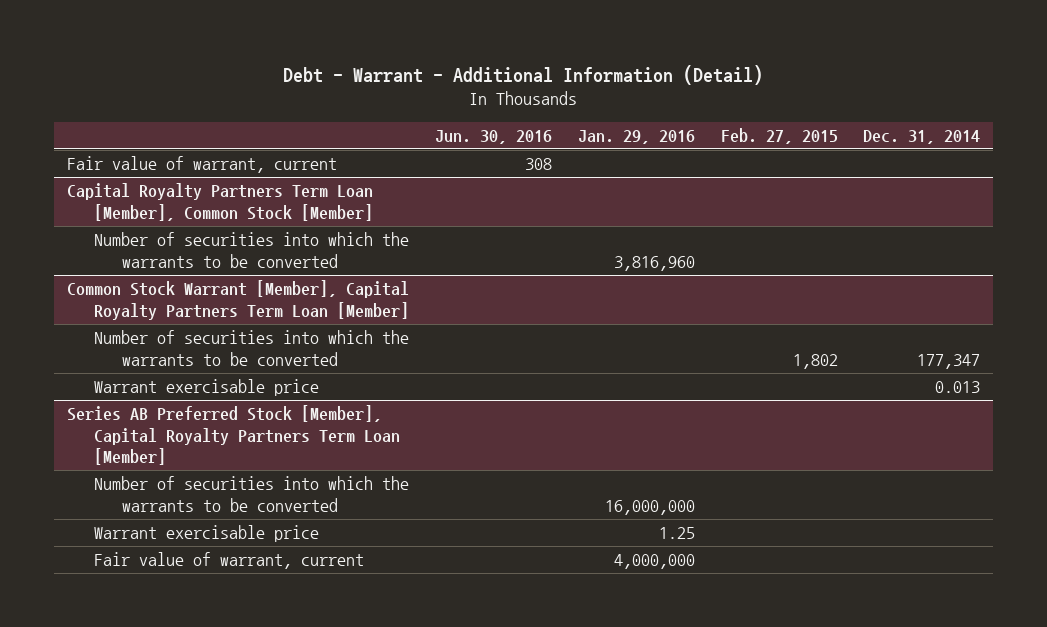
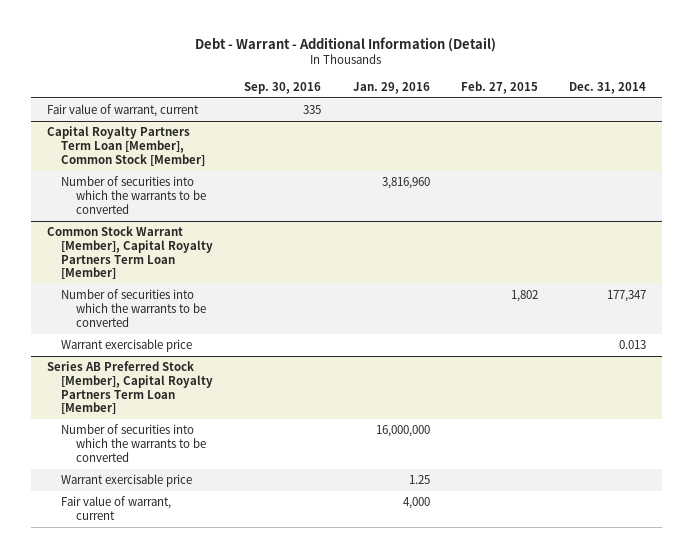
[434,129,552,144] Jun. 30, 2016 -> none
none -> [244,82,322,95] Sep. 30, 2016
[613,554,695,570] 4,000,000 -> [402,497,430,510] 4,000

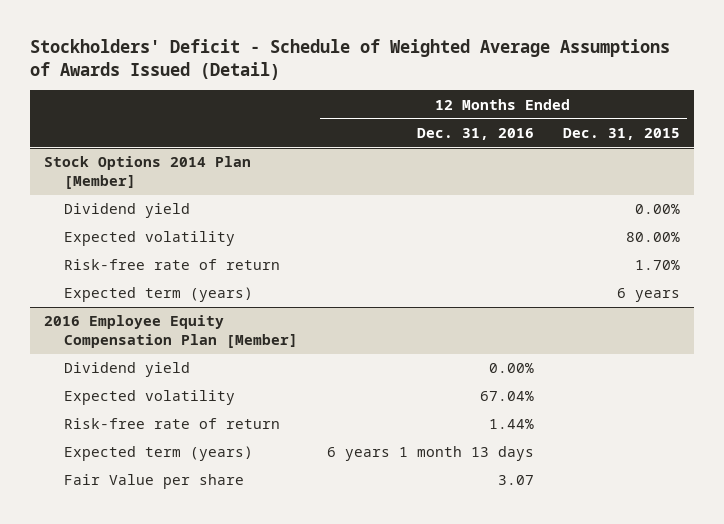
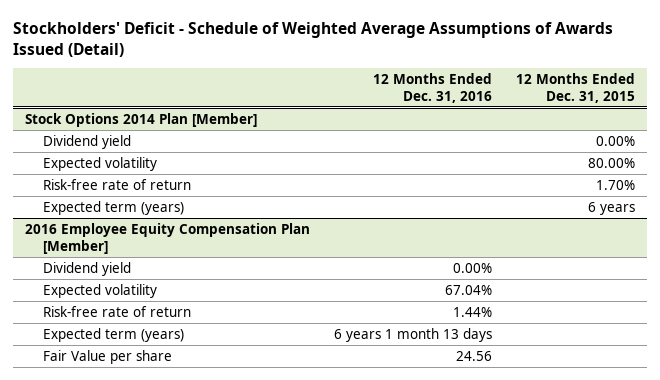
[497,475,534,486] 3.07 -> [456,350,493,361] 24.56

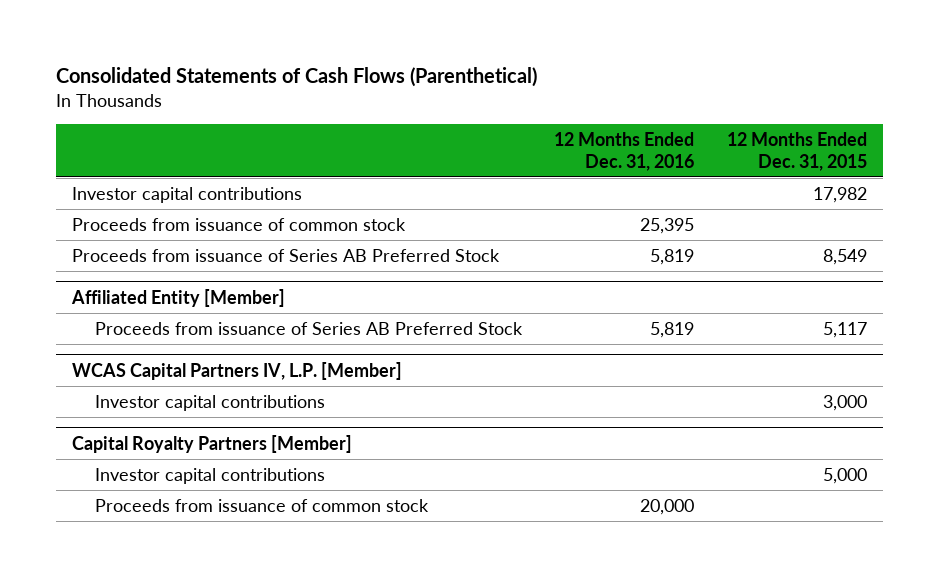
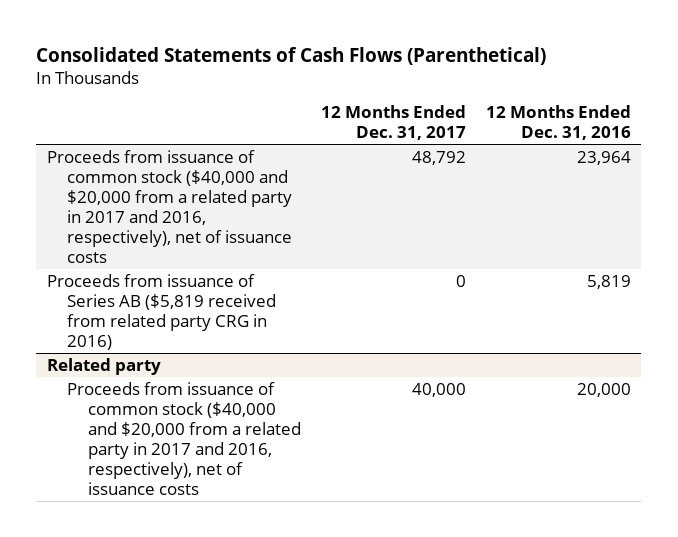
[726,131,867,171] 12 Months Ended Dec. 31, 2015 -> none
none -> [321,105,467,141] 12 Months Ended Dec. 31, 2017
[72,186,303,203] Investor capital contributions -> none
[94,321,523,335] Proceeds from issuance of Series AB Preferred Stock -> none
[72,361,403,380] WCAS Capital Partners IV, L.P. [Member] -> none
[94,394,325,411] Investor capital contributions -> none
[72,434,353,453] Capital Royalty Partners [Member] -> none
[94,467,325,484] Investor capital contributions -> none
[94,498,429,512] Proceeds from issuance of common stock -> none
[72,217,407,231] Proceeds from issuance of common stock -> [46,150,293,263] Proceeds from issuance of common stock ($40,000 and $20,000 from a related party in 2017 and 2016, respectively), net of issuance costs
[640,217,695,234] 25,395 -> [577,151,632,166] 23,964
[72,248,501,262] Proceeds from issuance of Series AB Preferred Stock -> [46,274,277,350] Proceeds from issuance of Series AB ($5,819 received from related party CRG in 2016)
[71,288,286,307] Affiliated Entity [Member] -> [46,358,161,376] Related party
none -> [67,382,302,495] Proceeds from issuance of common stock ($40,000 and $20,000 from a related party in 2017 and 2016, respectively), net of issuance costs

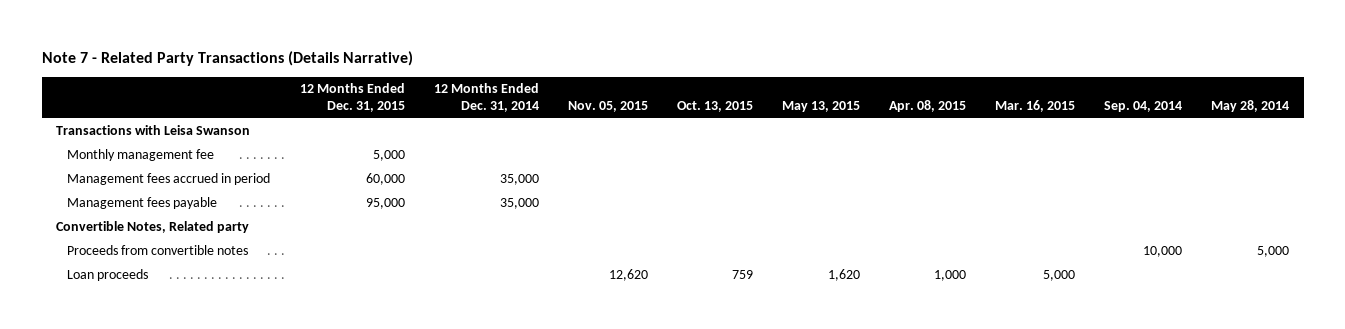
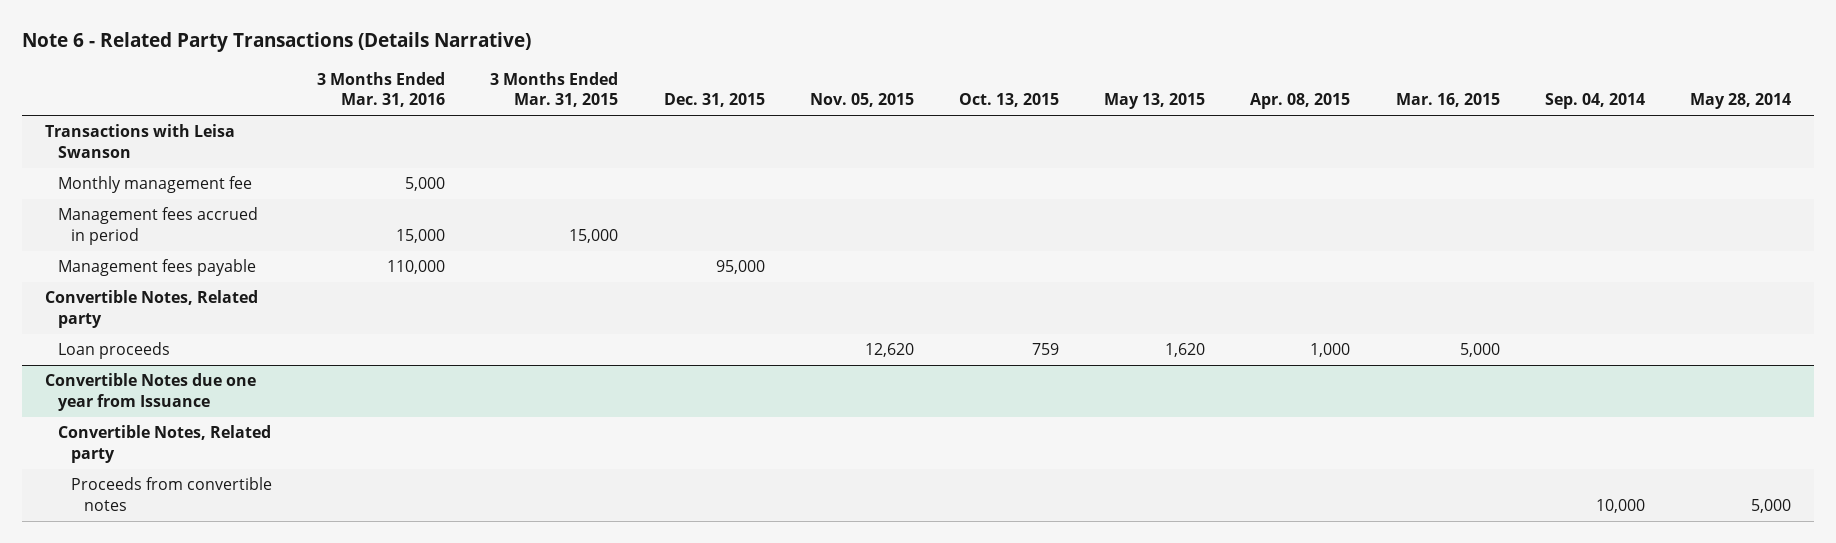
[41,51,413,67] Note 7 - Related Party Transactions (Details Narrative) -> [21,32,531,53] Note 6 - Related Party Transactions (Details Narrative)
[299,83,405,113] 12 Months Ended Dec. 31, 2015 -> none
[433,83,539,113] 12 Months Ended Dec. 31, 2014 -> none
none -> [317,71,446,108] 3 Months Ended Mar. 31, 2016
none -> [490,71,619,108] 3 Months Ended Mar. 31, 2015
none -> [663,93,765,108] Dec. 31, 2015
[67,245,249,256] Proceeds from convertible notes -> none
none -> [44,373,256,412] Convertible Notes due one year from Issuance
none -> [57,425,271,464] Convertible Notes, Related party
none -> [70,477,272,512] Proceeds from convertible notes

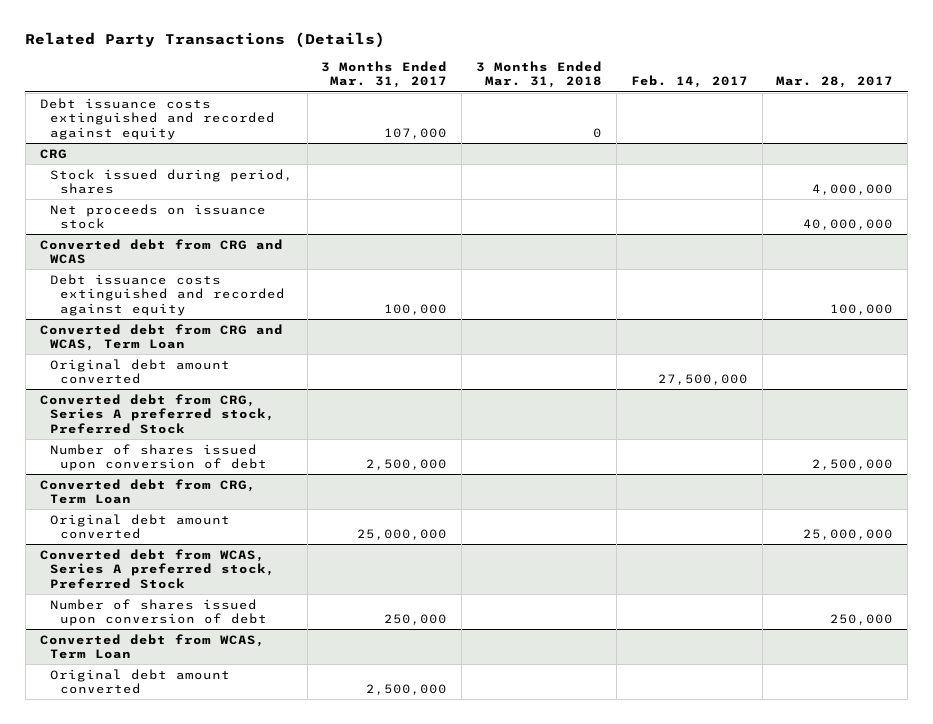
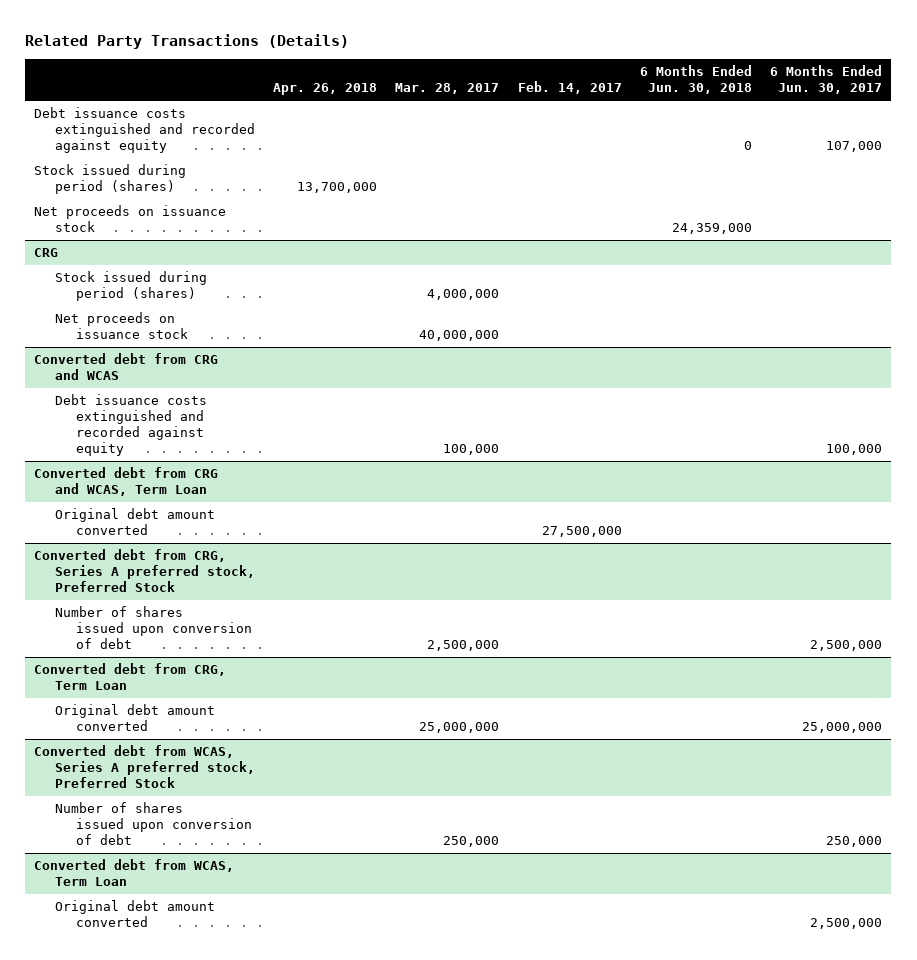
[321,61,448,89] 3 Months Ended Mar. 31, 2017 -> none
[476,61,603,89] 3 Months Ended Mar. 31, 2018 -> none
none -> [273,83,378,96] Apr. 26, 2018
none -> [639,65,752,95] 6 Months Ended Jun. 30, 2018
none -> [770,65,883,95] 6 Months Ended Jun. 30, 2017
none -> [34,164,187,195] Stock issued during period (shares)
none -> [34,205,227,233] Net proceeds on issuance stock
[49,168,293,195] Stock issued during period, shares -> [54,271,207,302] Stock issued during period (shares)

